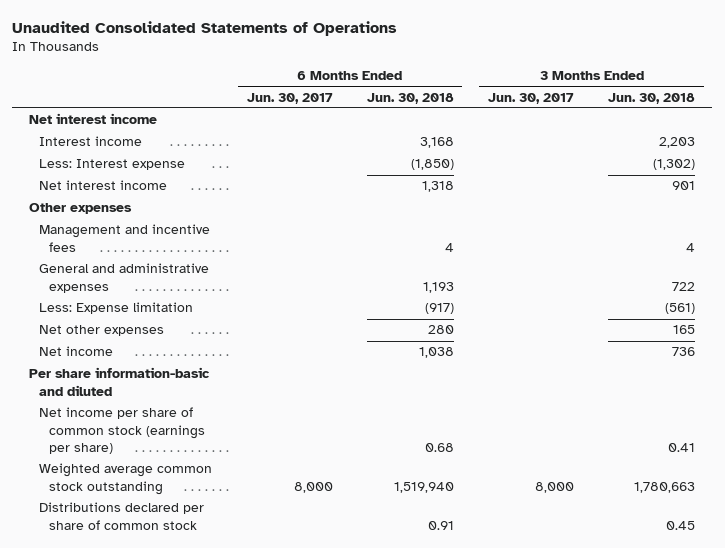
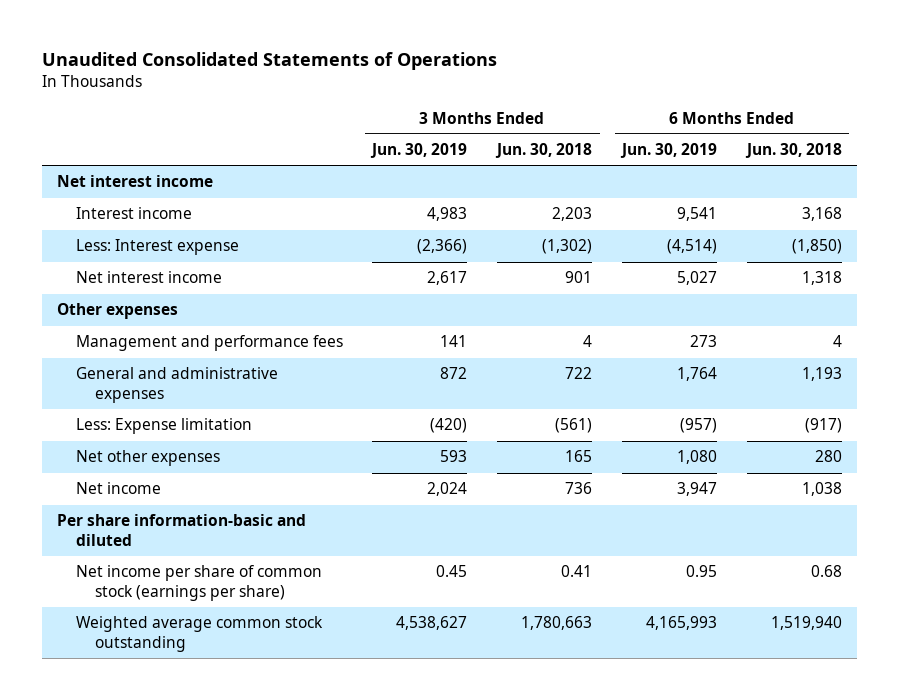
[246,92,333,104] Jun. 30, 2017 -> none
[487,92,574,104] Jun. 30, 2017 -> none
none -> [370,143,468,159] Jun. 30, 2019
none -> [620,143,718,159] Jun. 30, 2019
[39,224,211,252] Management and incentive fees -> [75,335,343,352] Management and performance fees
[39,502,205,530] Distributions declared per share of common stock -> none

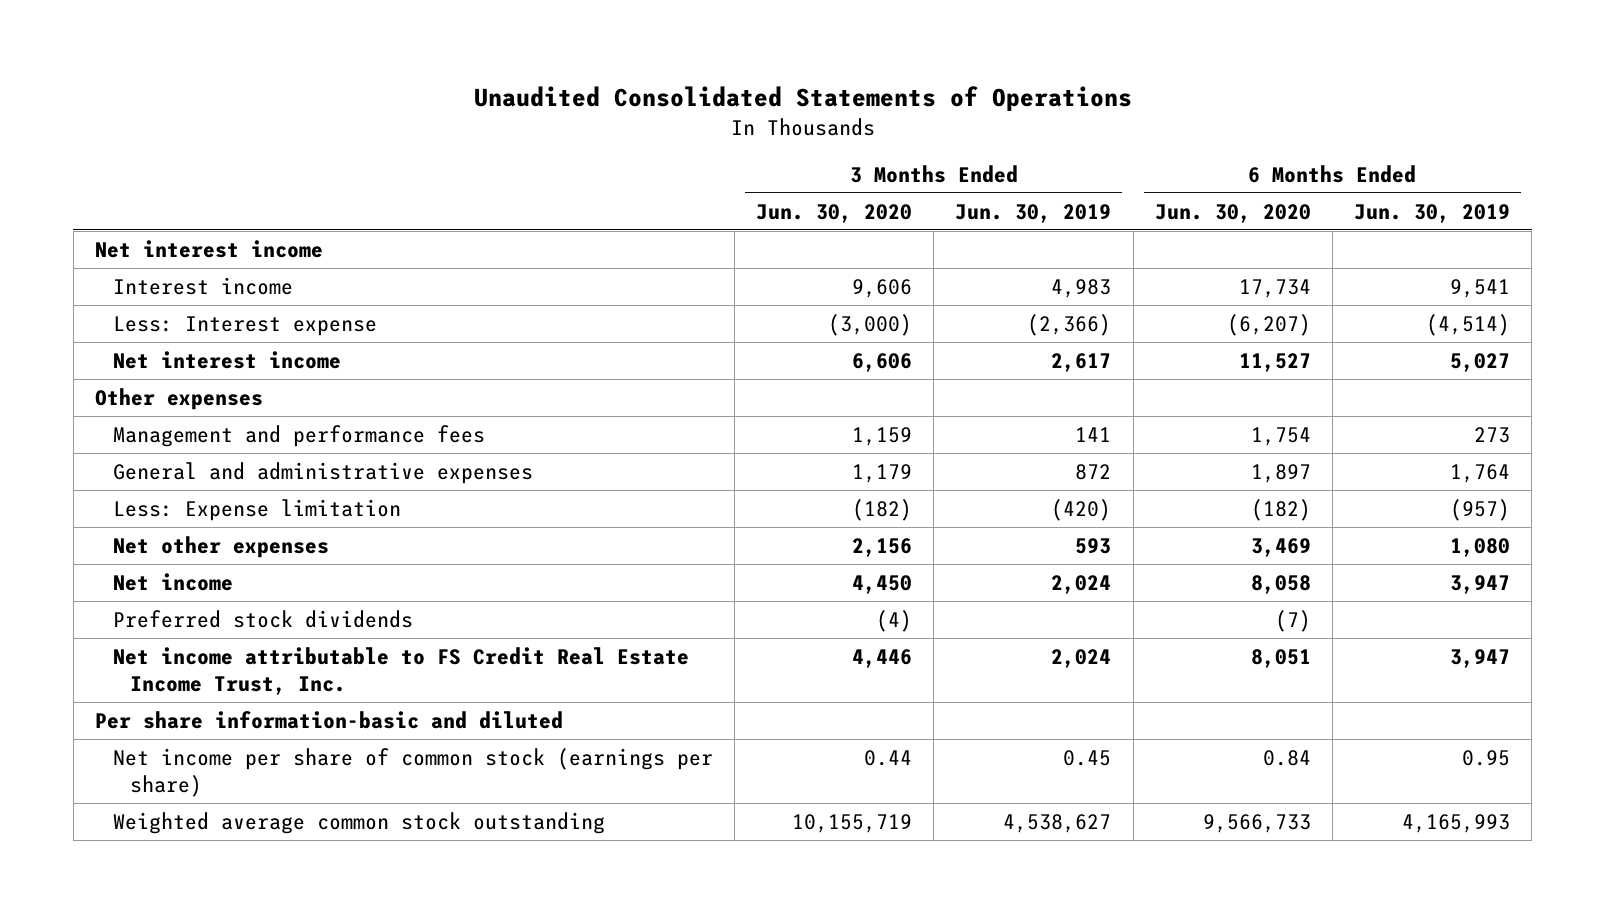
[495,143,593,159] Jun. 30, 2018 -> none
[744,143,842,159] Jun. 30, 2018 -> none
none -> [756,203,913,223] Jun. 30, 2020
none -> [1154,203,1311,223] Jun. 30, 2020
none -> [112,609,413,628] Preferred stock dividends
none -> [112,646,689,695] Net income attributable to FS Credit Real Estate Income Trust, Inc.

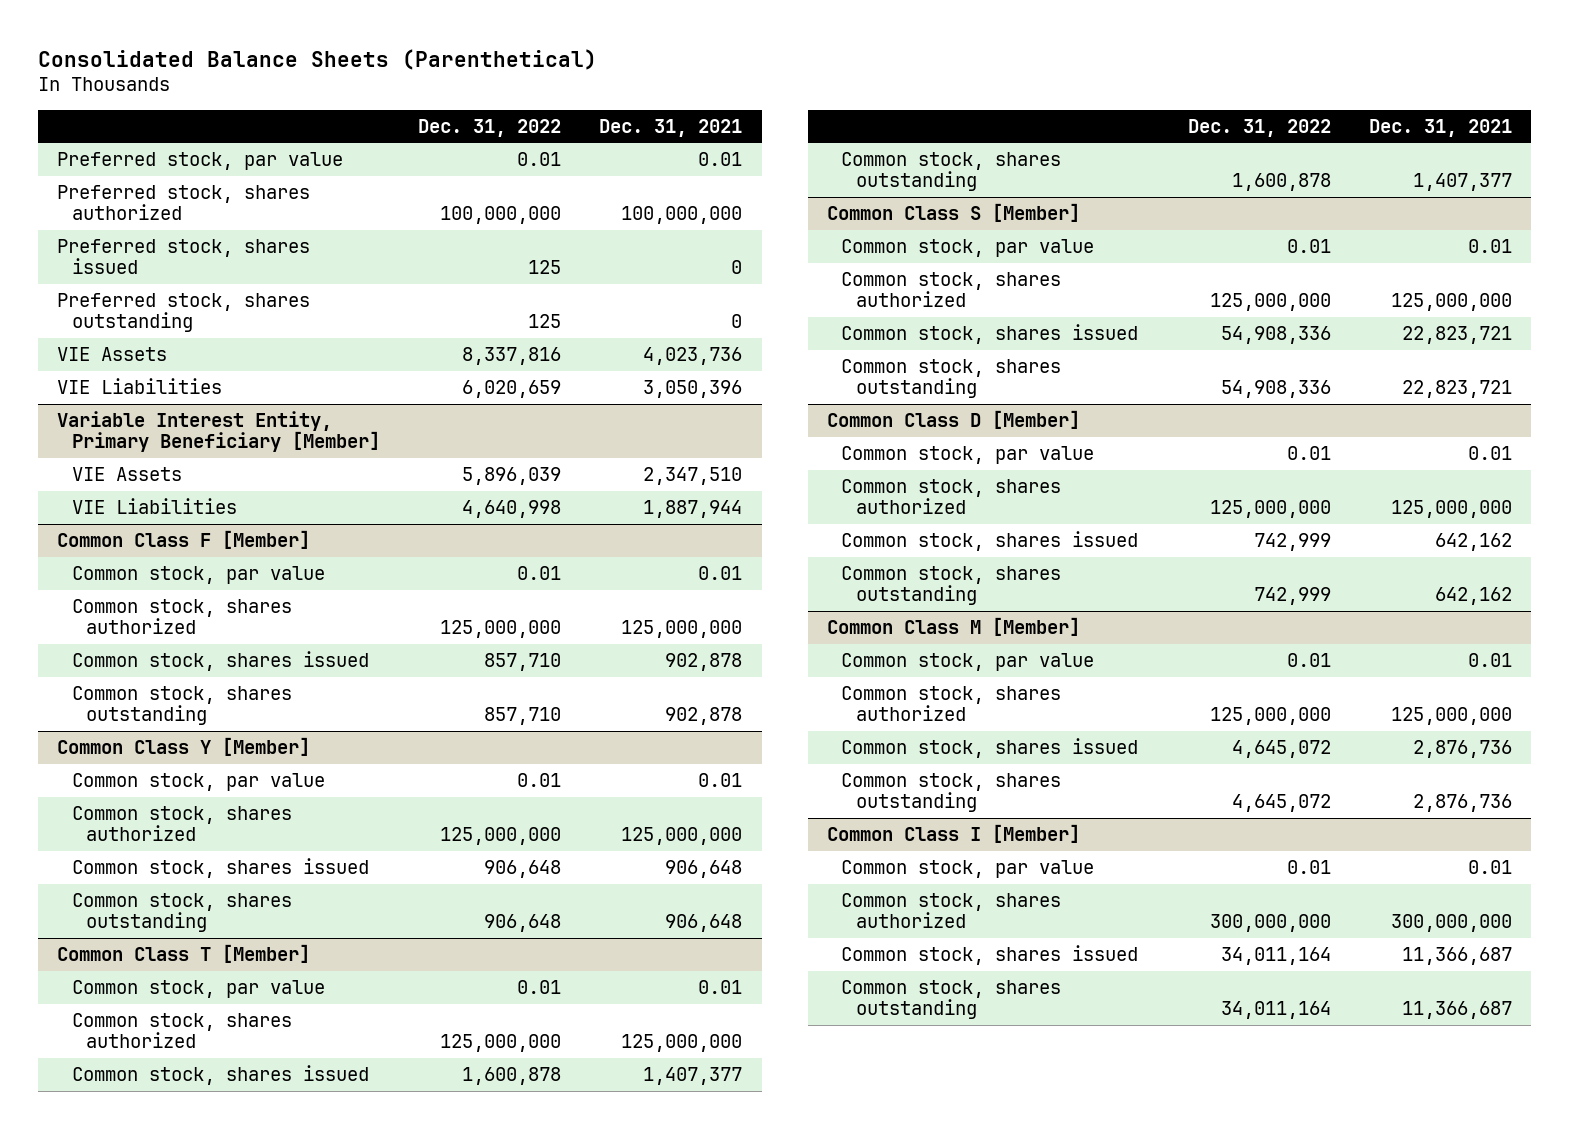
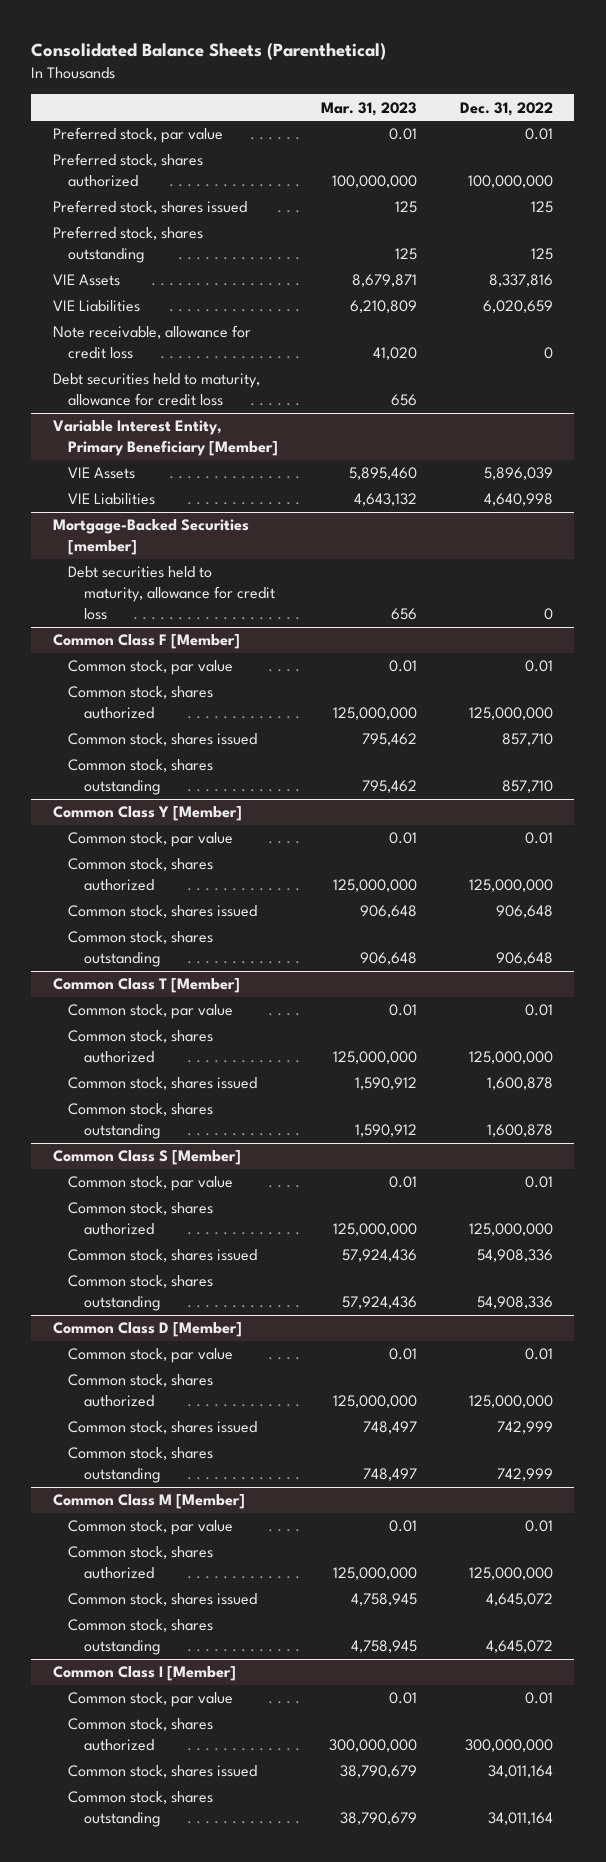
[599,118,743,137] Dec. 31, 2021 -> none
none -> [321,101,418,116] Mar. 31, 2023
none -> [52,325,251,360] Note receivable, allowance for credit loss
none -> [52,373,260,407] Debt securities held to maturity, allowance for credit loss
none -> [52,519,249,556] Mortgage-Backed Securities [member]
none -> [68,566,276,620] Debt securities held to maturity, allowance for credit loss

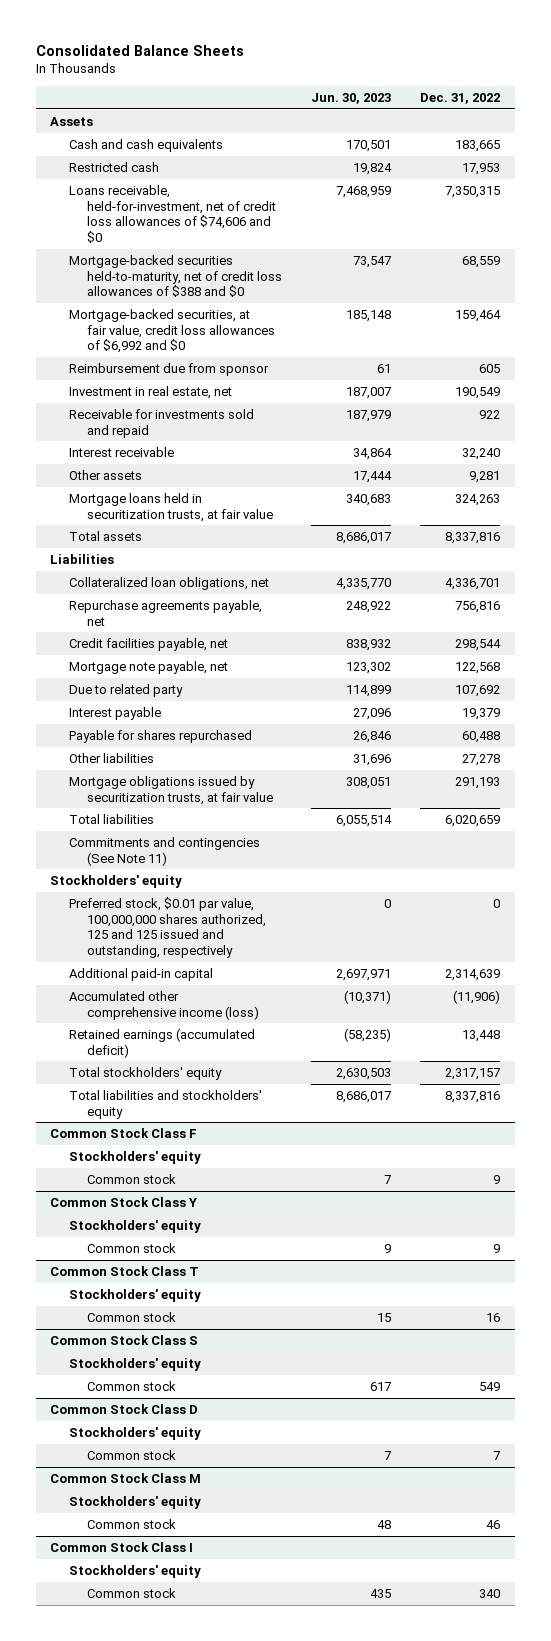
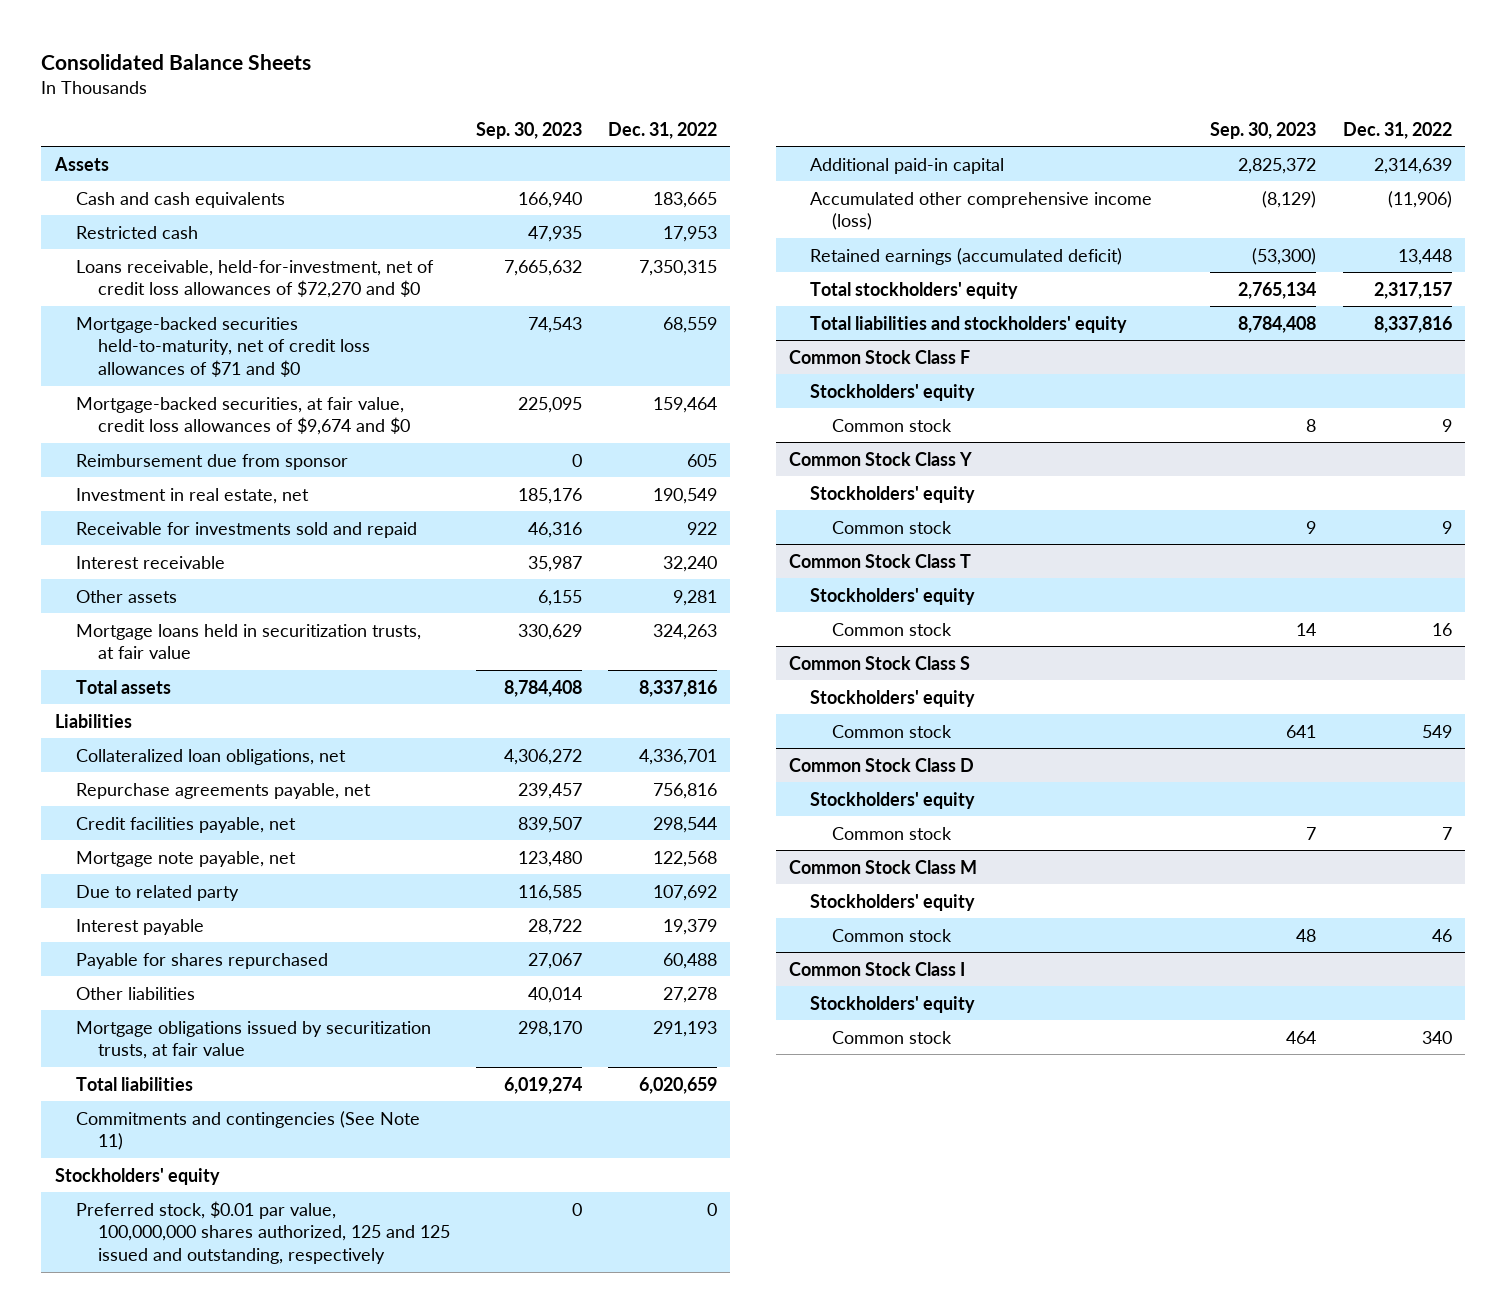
[311,92,392,104] Jun. 30, 2023 -> none
none -> [475,121,582,139] Sep. 30, 2023
[68,185,276,243] Loans receivable, held-for-investment, net of credit loss allowances of $74,606 and $0 -> [76,259,435,299] Loans receivable, held-for-investment, net of credit loss allowances of $72,270 and $0
[68,255,282,298] Mortgage-backed securities held-to-maturity, net of credit loss allowances of $388 and $0 -> [76,316,370,378] Mortgage-backed securities held-to-maturity, net of credit loss allowances of $71 and $0
[68,309,275,354] Mortgage-backed securities, at fair value, credit loss allowances of $6,992 and $0 -> [76,396,410,436] Mortgage-backed securities, at fair value, credit loss allowances of $9,674 and $0

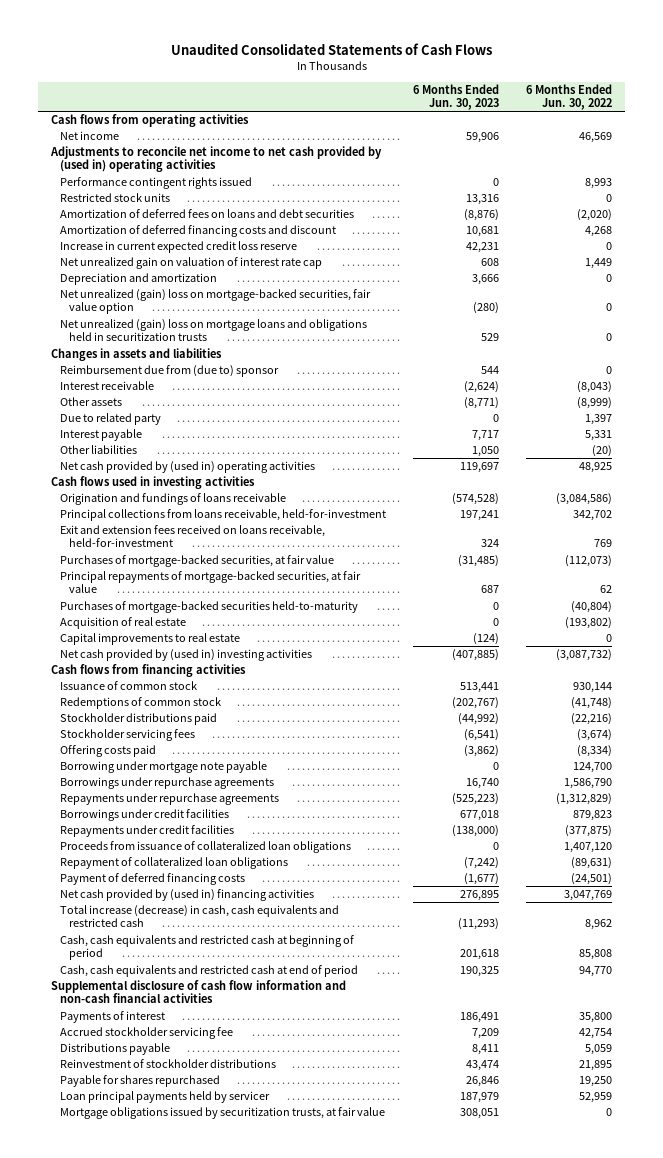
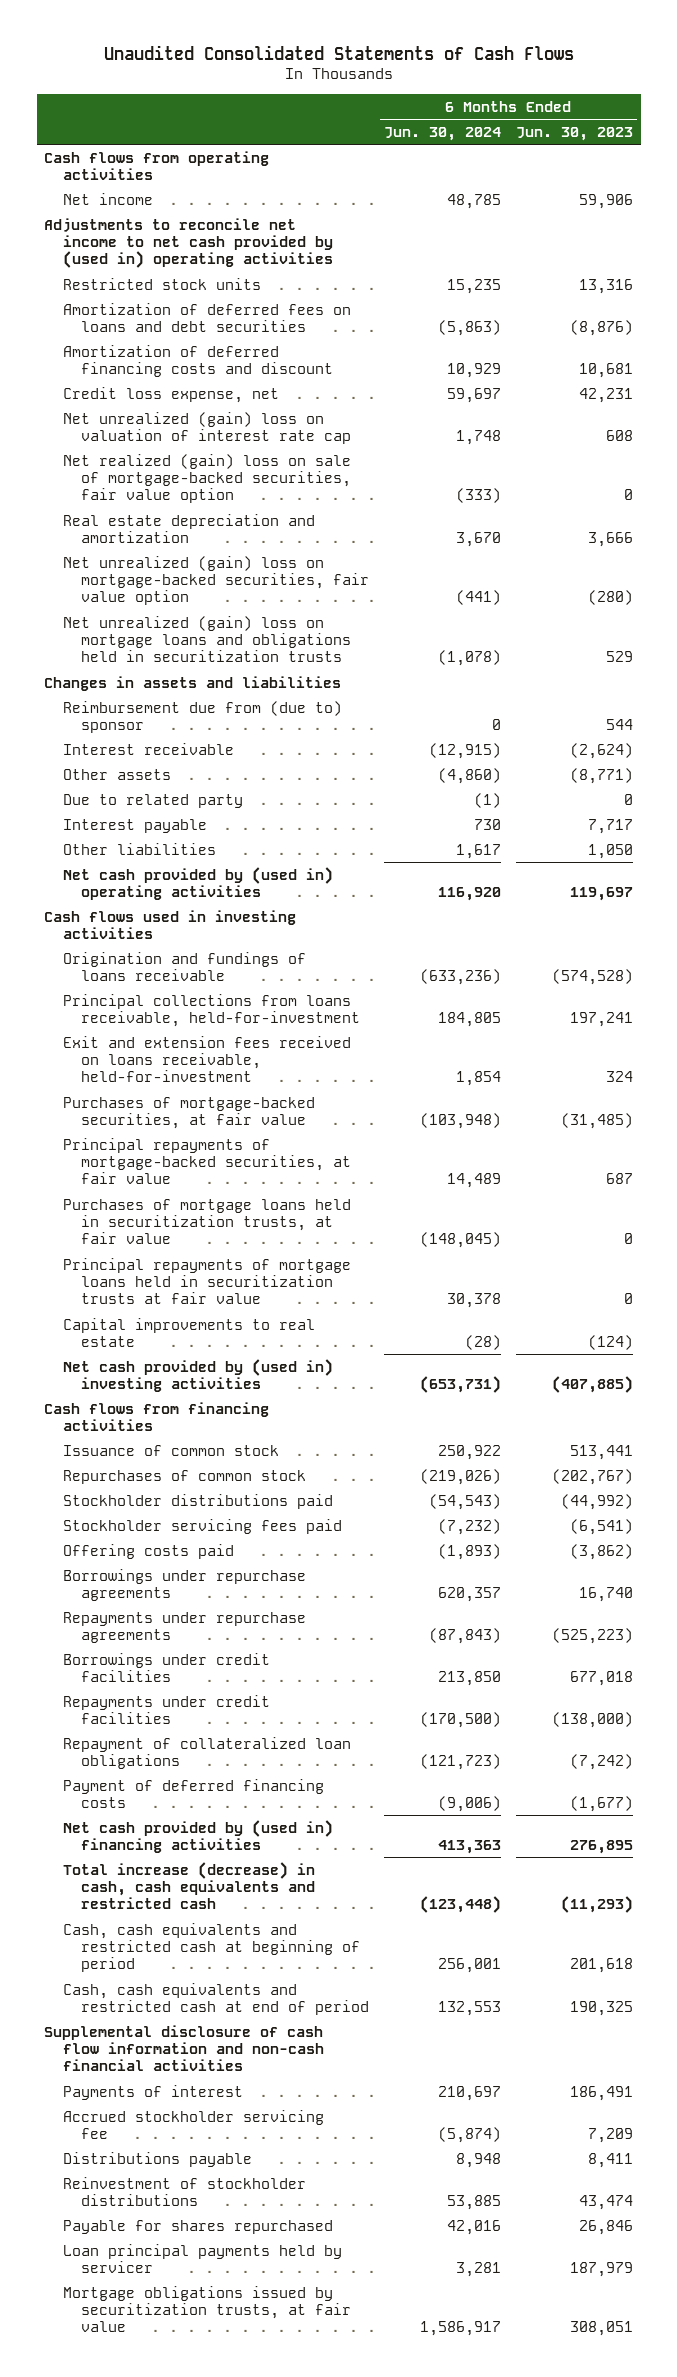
[525,83,612,111] 6 Months Ended Jun. 30, 2022 -> none
none -> [383,126,501,141] Jun. 30, 2024
[60,177,253,190] Performance contingent rights issued -> none
[60,241,298,254] Increase in current expected credit loss reserve -> [62,386,279,403] Credit loss expense, net
[60,257,323,270] Net unrealized gain on valuation of interest rate cap -> [62,411,351,445] Net unrealized (gain) loss on valuation of interest rate cap
none -> [62,453,351,504] Net realized (gain) loss on sale of mortgage-backed securities, fair value option
[60,273,218,286] Depreciation and amortization -> [62,513,315,544] Real estate depreciation and amortization
[60,601,359,614] Purchases of mortgage-backed securities held-to-maturity -> none
[60,617,187,630] Acquisition of real estate -> none
none -> [62,1198,351,1245] Purchases of mortgage loans held in securitization trusts, at fair value
none -> [62,1257,351,1305] Principal repayments of mortgage loans held in securitization trusts at fair value
[60,697,222,710] Redemptions of common stock -> [62,1469,306,1484] Repurchases of common stock
[60,729,196,742] Stockholder servicing fees -> [62,1518,342,1534] Stockholder servicing fees paid
[60,761,268,774] Borrowing under mortgage note payable -> none
[60,841,352,854] Proceeds from issuance of collateralized loan obligations -> none

